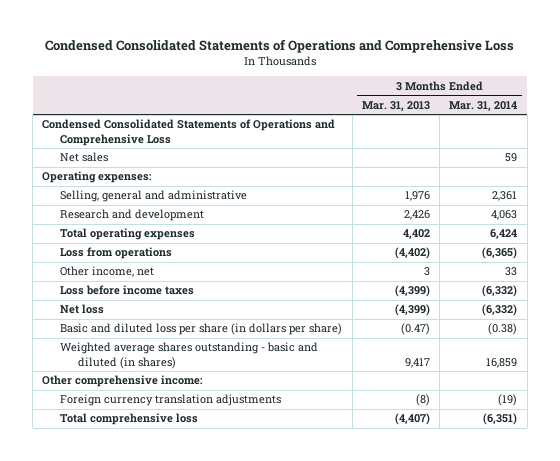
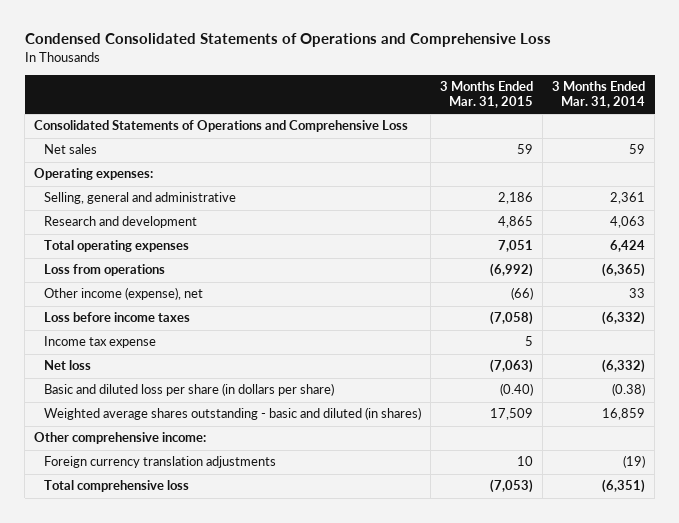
[361,100,430,111] Mar. 31, 2013 -> none
none -> [440,81,534,109] 3 Months Ended Mar. 31, 2015
[42,119,336,146] Condensed Consolidated Statements of Operations and Comprehensive Loss -> [33,120,408,133] Consolidated Statements of Operations and Comprehensive Loss
[60,266,155,278] Other income, net -> [44,287,204,301] Other income (expense), net
none -> [44,336,157,349] Income tax expense

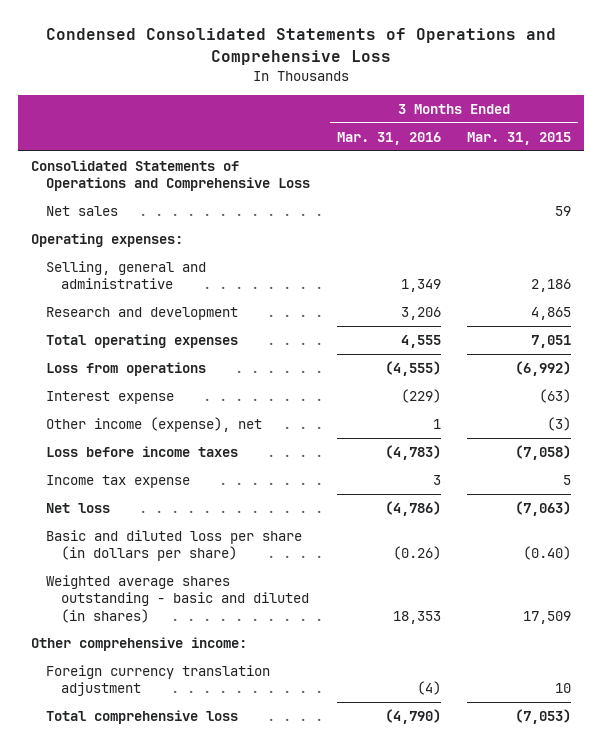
[552,81,646,109] 3 Months Ended Mar. 31, 2014 -> none
none -> [336,131,441,145] Mar. 31, 2016
none -> [46,391,175,405] Interest expense
[511,287,534,301] (66) -> [547,417,572,432] (3)
[44,456,277,469] Foreign currency translation adjustments -> [46,665,271,697] Foreign currency translation adjustment

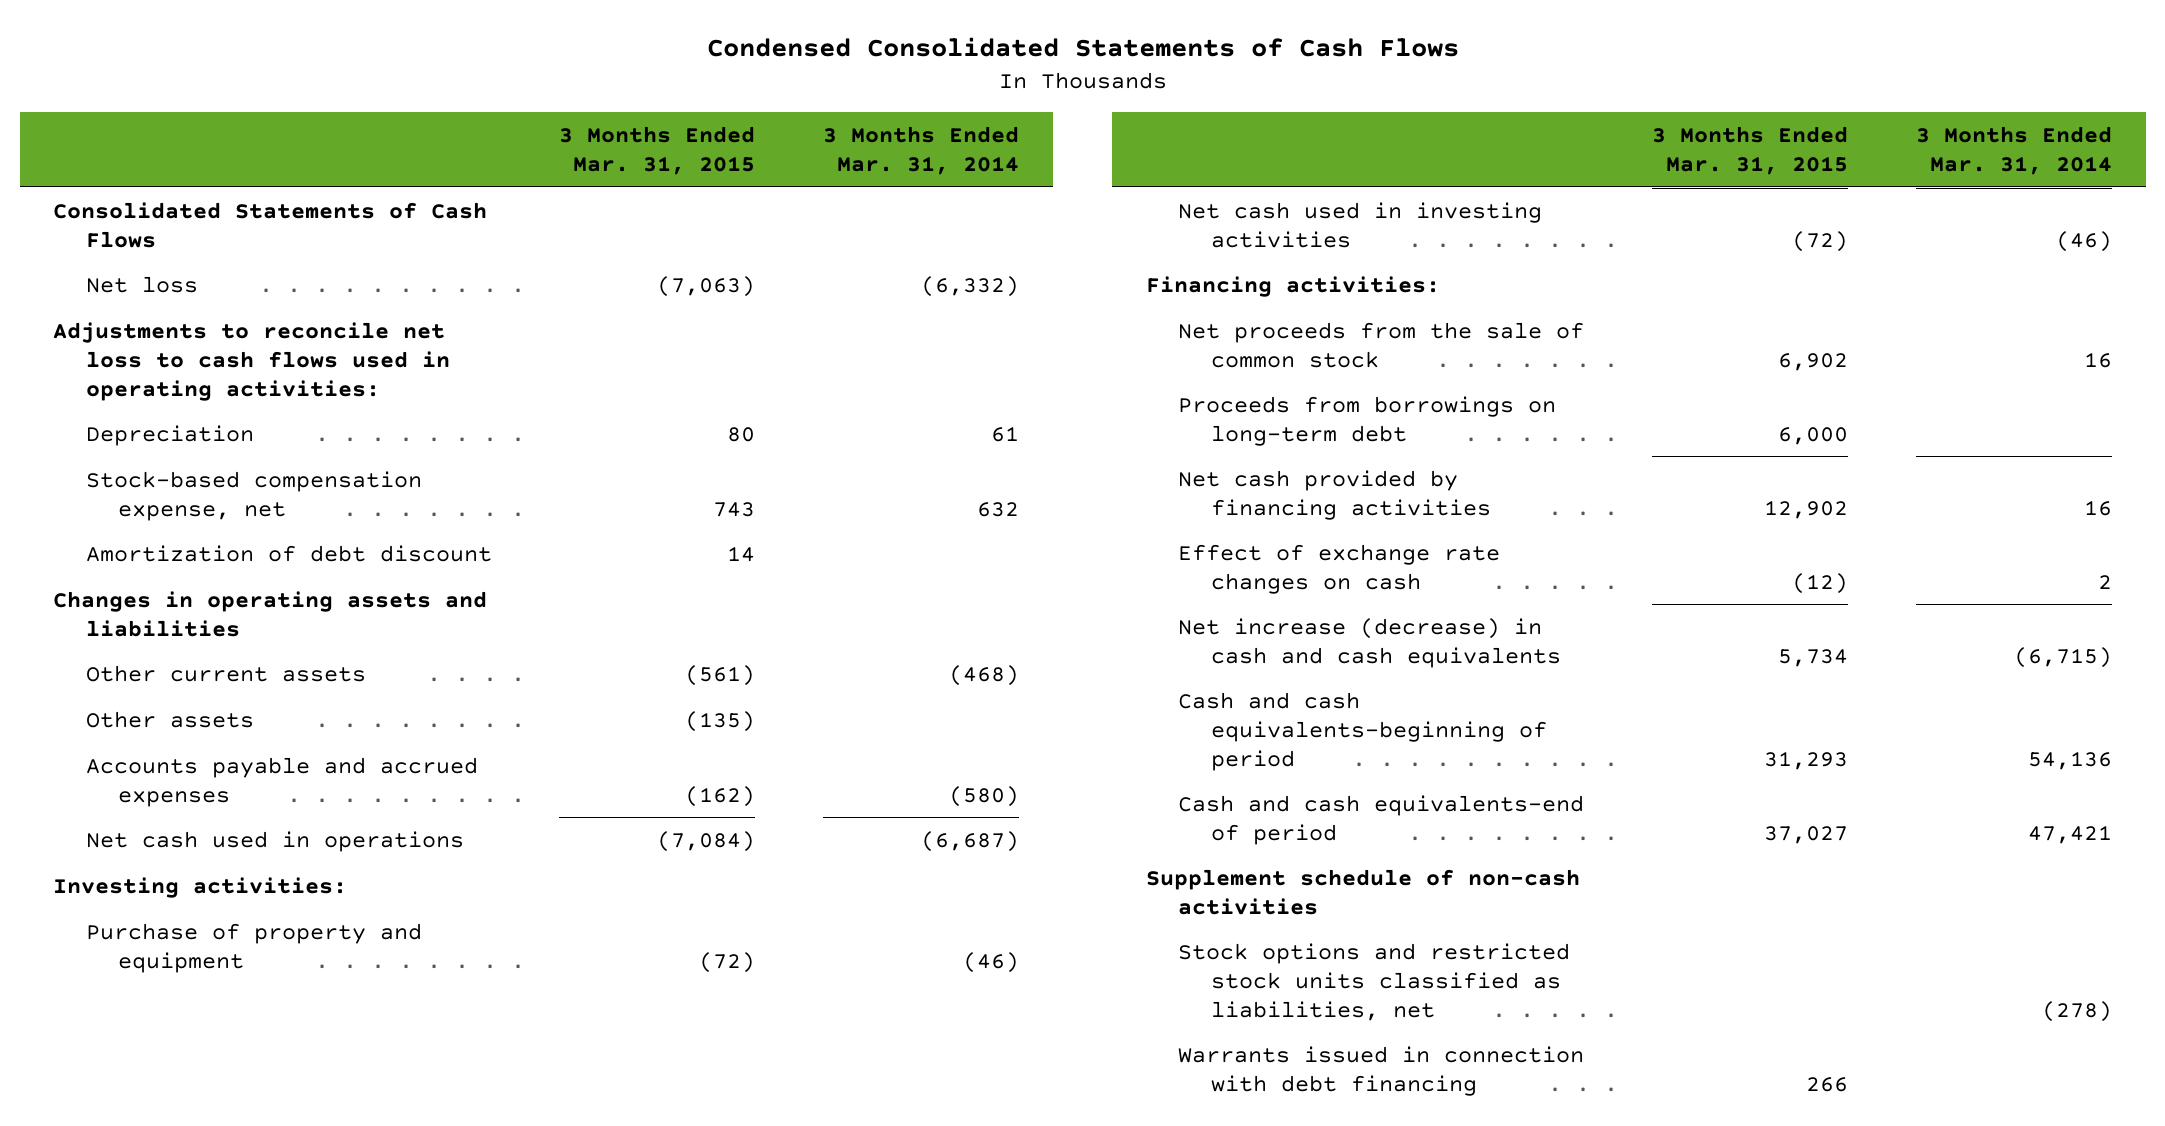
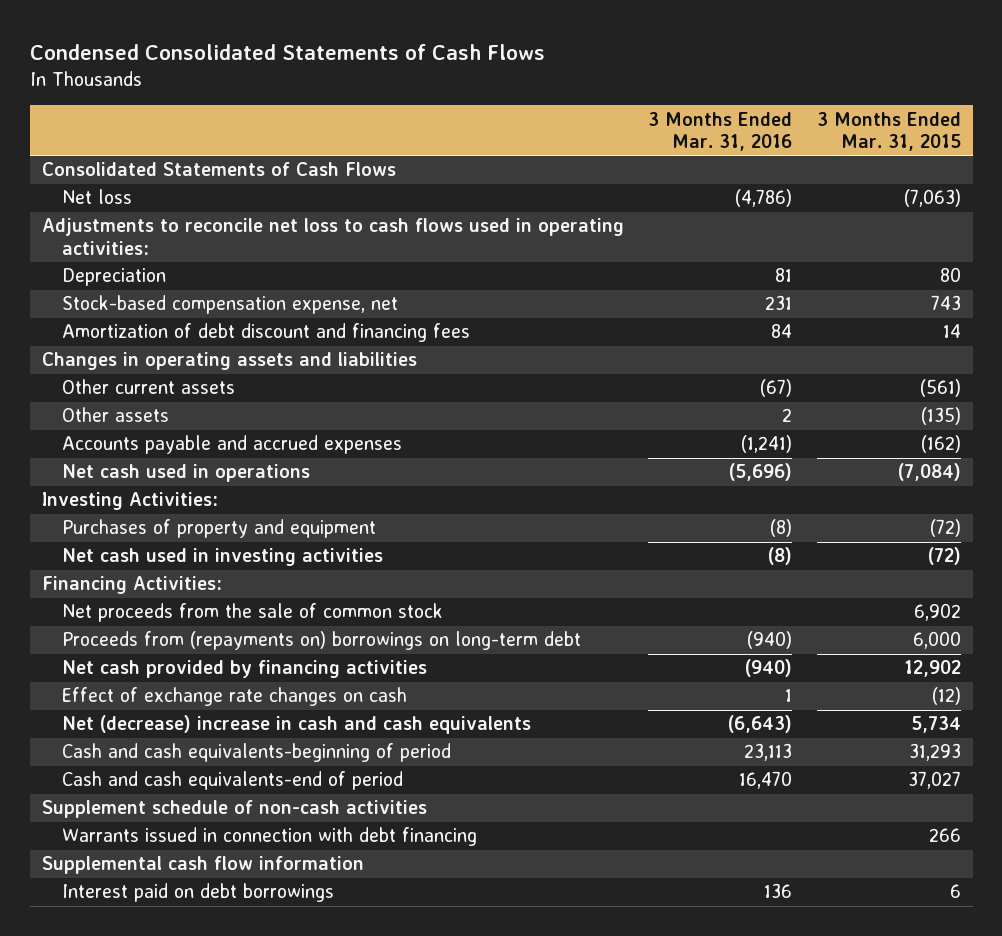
[823,125,1020,175] 3 Months Ended Mar. 31, 2014 -> none
none -> [648,111,793,151] 3 Months Ended Mar. 31, 2016
[85,544,492,562] Amortization of debt discount -> [61,323,470,343] Amortization of debt discount and financing fees
[53,876,348,898] Investing activities: -> [41,492,218,511] Investing Activities:
[85,922,422,973] Purchase of property and equipment -> [61,519,376,539] Purchases of property and equipment
[1146,275,1441,297] Financing activities: -> [41,576,222,595] Financing Activities:
[1178,395,1557,446] Proceeds from borrowings on long-term debt -> [61,631,581,651] Proceeds from (repayments on) borrowings on long-term debt
[1178,617,1561,668] Net increase (decrease) in cash and cash equivalents -> [61,715,531,735] Net (decrease) increase in cash and cash equivalents
[1178,942,1571,1021] Stock options and restricted stock units classified as liabilities, net -> none
none -> [41,856,364,875] Supplemental cash flow information
none -> [61,883,334,903] Interest paid on debt borrowings

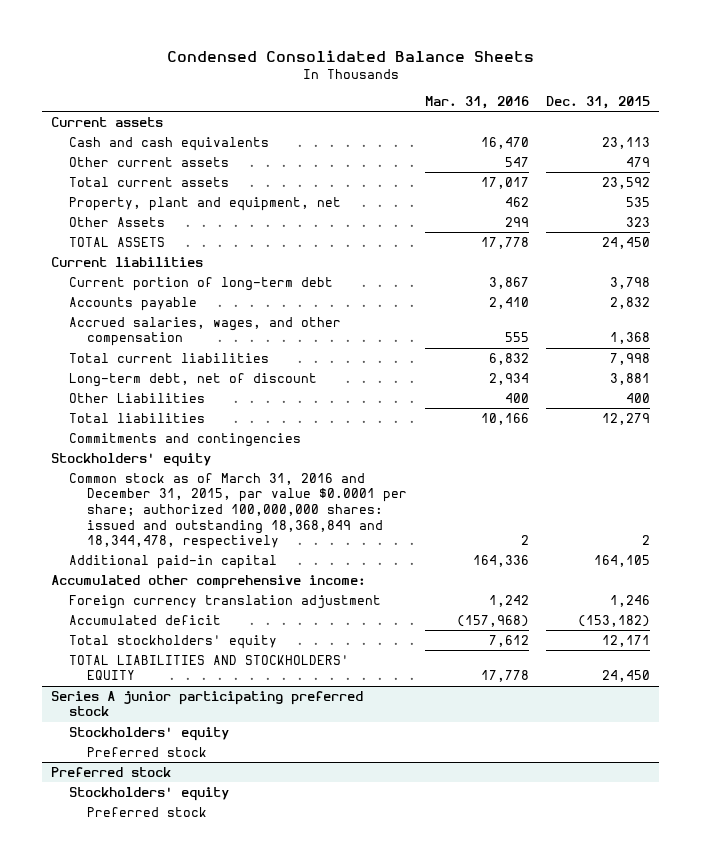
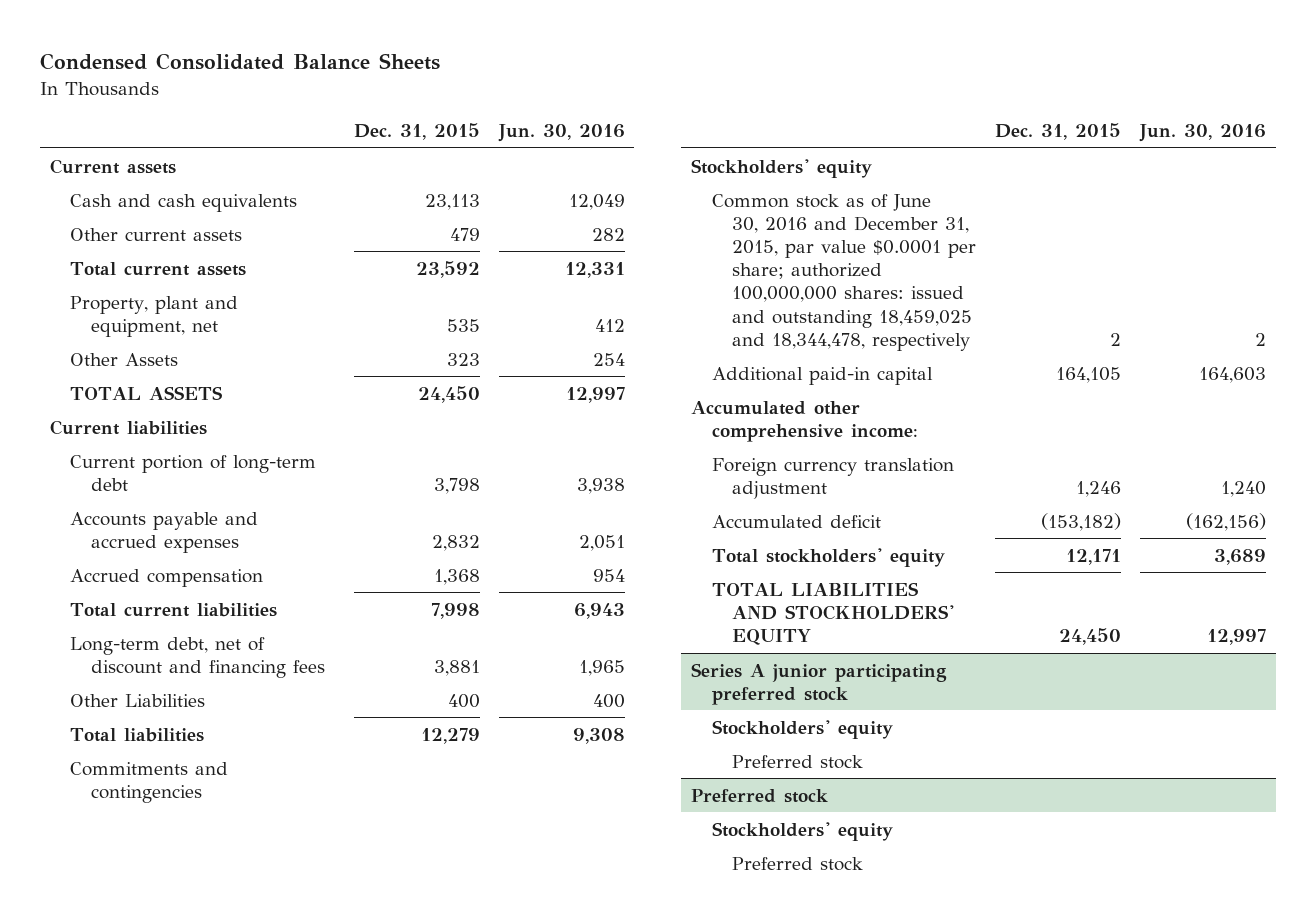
[424,96,529,110] Mar. 31, 2016 -> none
none -> [497,124,625,143] Jun. 30, 2016
[68,296,197,311] Accounts payable -> [70,511,259,553] Accounts payable and accrued expenses
[68,316,341,347] Accrued salaries, wages, and other compensation -> [70,568,264,587] Accrued compensation
[68,372,317,387] Long-term debt, net of discount -> [70,636,326,678] Long-term debt, net of discount and financing fees
[68,472,408,550] Common stock as of March 31, 2016 and December 31, 2015, par value $0.0001 per share; authorized 100,000,000 shares: issued and outstanding 18,368,849 and 18,344,478, respectively -> [711,193,977,351] Common stock as of June 30, 2016 and December 31, 2015, par value $0.0001 per share; authorized 100,000,000 shares: issued and outstanding 18,459,025 and 18,344,478, respectively

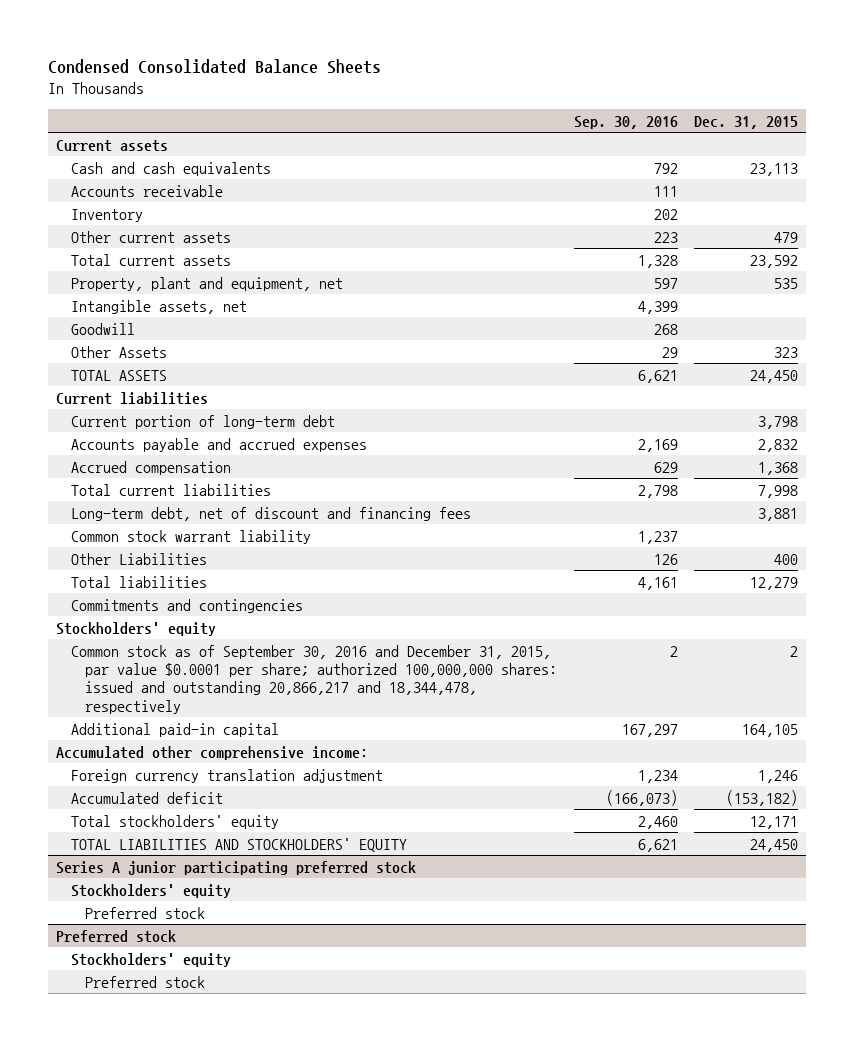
[497,124,625,143] Jun. 30, 2016 -> none
none -> [573,115,678,129] Sep. 30, 2016
none -> [70,184,223,197] Accounts receivable
none -> [70,208,143,222] Inventory
none -> [70,299,247,314] Intangible assets, net
none -> [70,322,135,335] Goodwill
none -> [70,529,311,544] Common stock warrant liability
[711,193,977,351] Common stock as of June 30, 2016 and December 31, 2015, par value $0.0001 per share; authorized 100,000,000 shares: issued and outstanding 18,459,025 and 18,344,478, respectively -> [70,644,558,714] Common stock as of September 30, 2016 and December 31, 2015, par value $0.0001 per share; authorized 100,000,000 shares: issued and outstanding 20,866,217 and 18,344,478, respectively

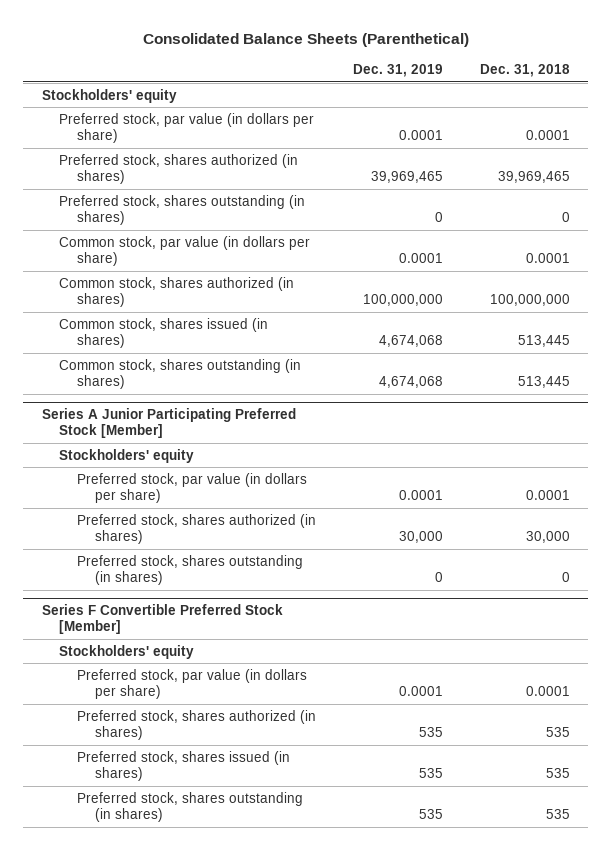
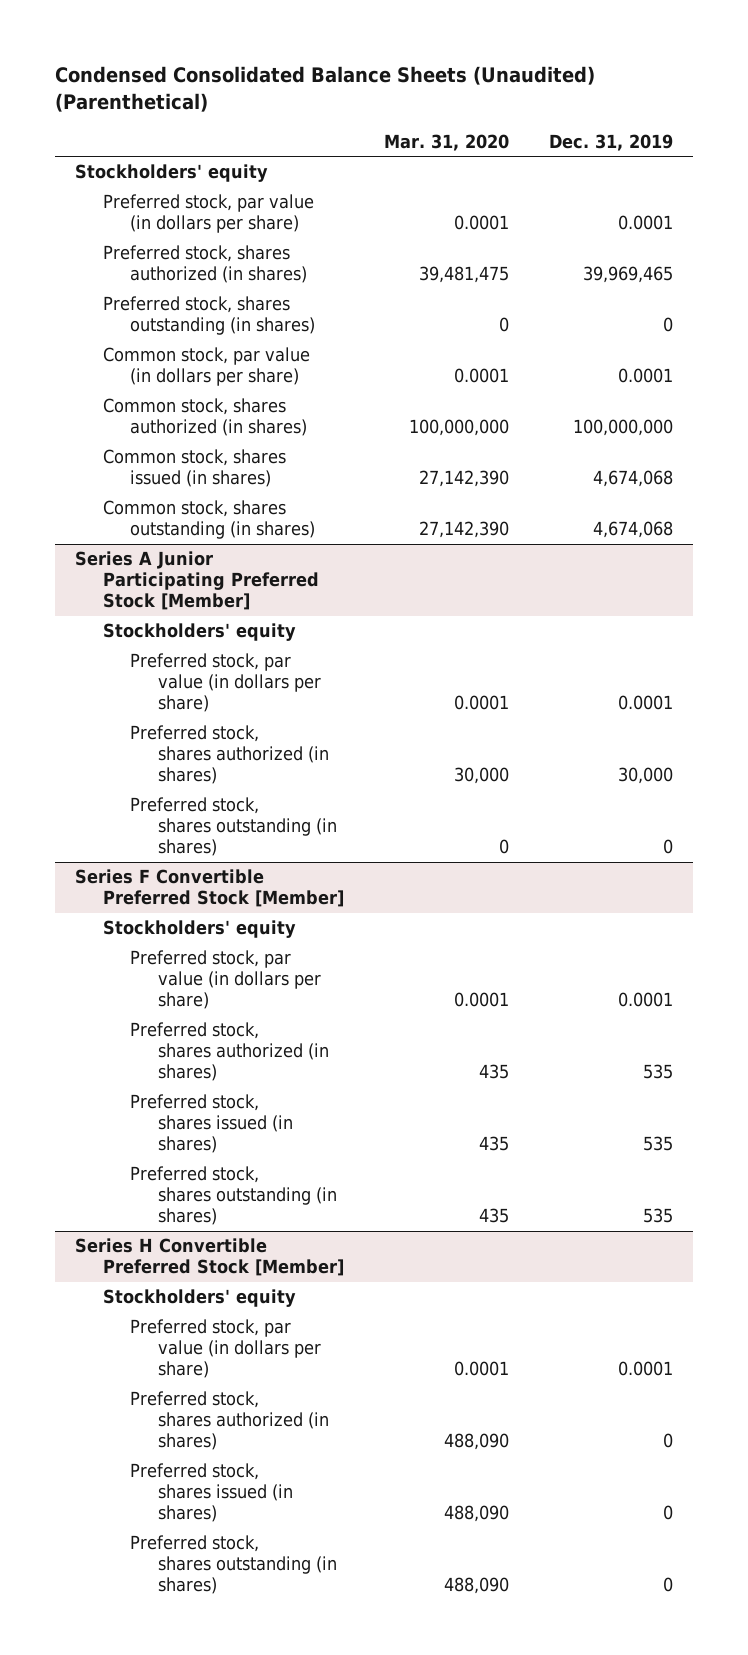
[142,32,469,47] Consolidated Balance Sheets (Parenthetical) -> [54,65,595,112] Condensed Consolidated Balance Sheets (Unaudited) (Parenthetical)
[479,64,570,78] Dec. 31, 2018 -> none
none -> [383,133,509,151] Mar. 31, 2020
none -> [74,1238,344,1277] Series H Convertible Preferred Stock [Member]
none -> [102,1289,296,1308] Stockholders' equity
none -> [130,1319,322,1379] Preferred stock, par value (in dollars per share)
none -> [130,1391,330,1451] Preferred stock, shares authorized (in shares)
none -> [130,1463,294,1523] Preferred stock, shares issued (in shares)
none -> [130,1535,338,1595] Preferred stock, shares outstanding (in shares)

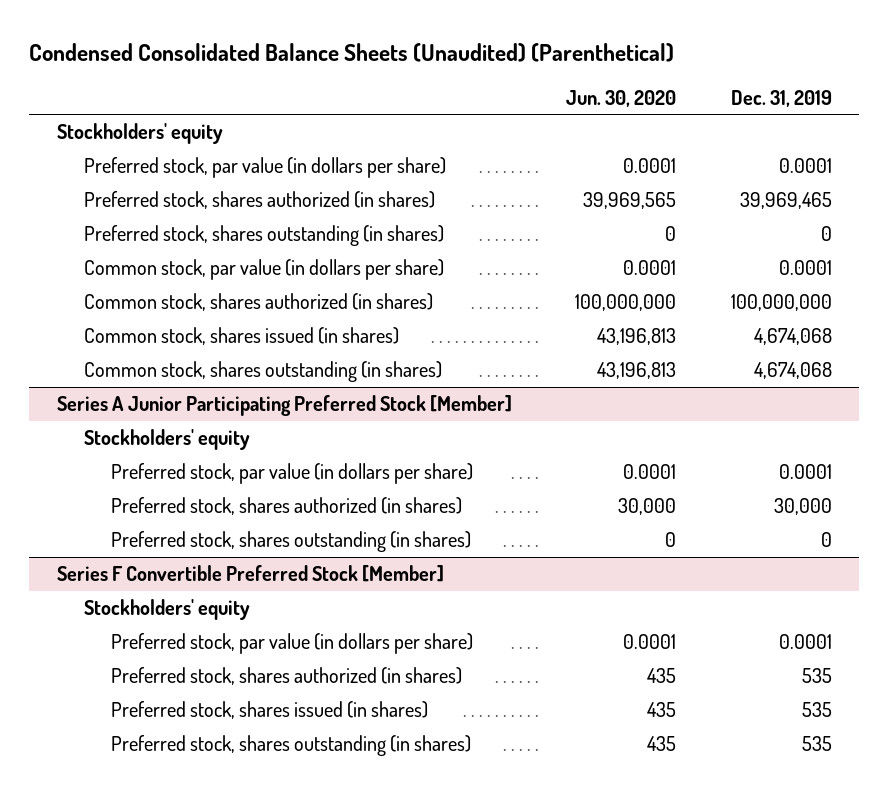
[383,133,509,151] Mar. 31, 2020 -> none
none -> [566,89,677,107] Jun. 30, 2020
[74,1238,344,1277] Series H Convertible Preferred Stock [Member] -> none
[102,1289,296,1308] Stockholders' equity -> none
[130,1319,322,1379] Preferred stock, par value (in dollars per share) -> none
[130,1391,330,1451] Preferred stock, shares authorized (in shares) -> none
[130,1463,294,1523] Preferred stock, shares issued (in shares) -> none
[130,1535,338,1595] Preferred stock, shares outstanding (in shares) -> none

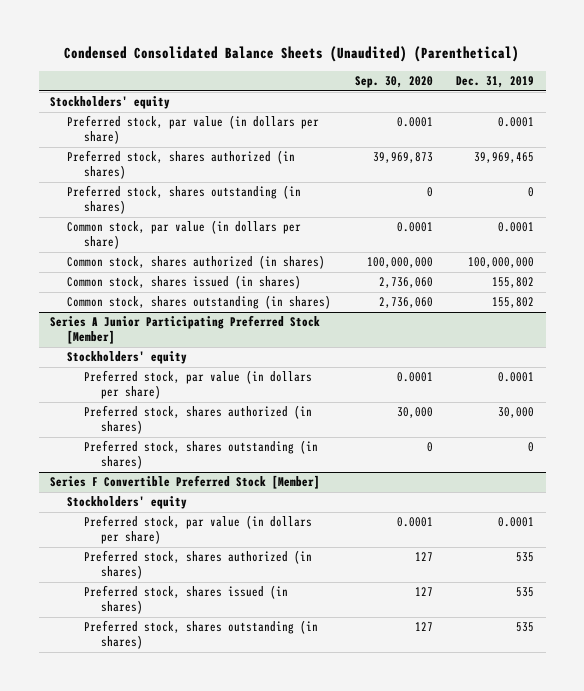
[566,89,677,107] Jun. 30, 2020 -> none
none -> [354,76,433,89] Sep. 30, 2020
[753,328,832,346] 4,674,068 -> [492,277,535,289] 155,802
[753,362,832,380] 4,674,068 -> [492,297,535,309] 155,802

